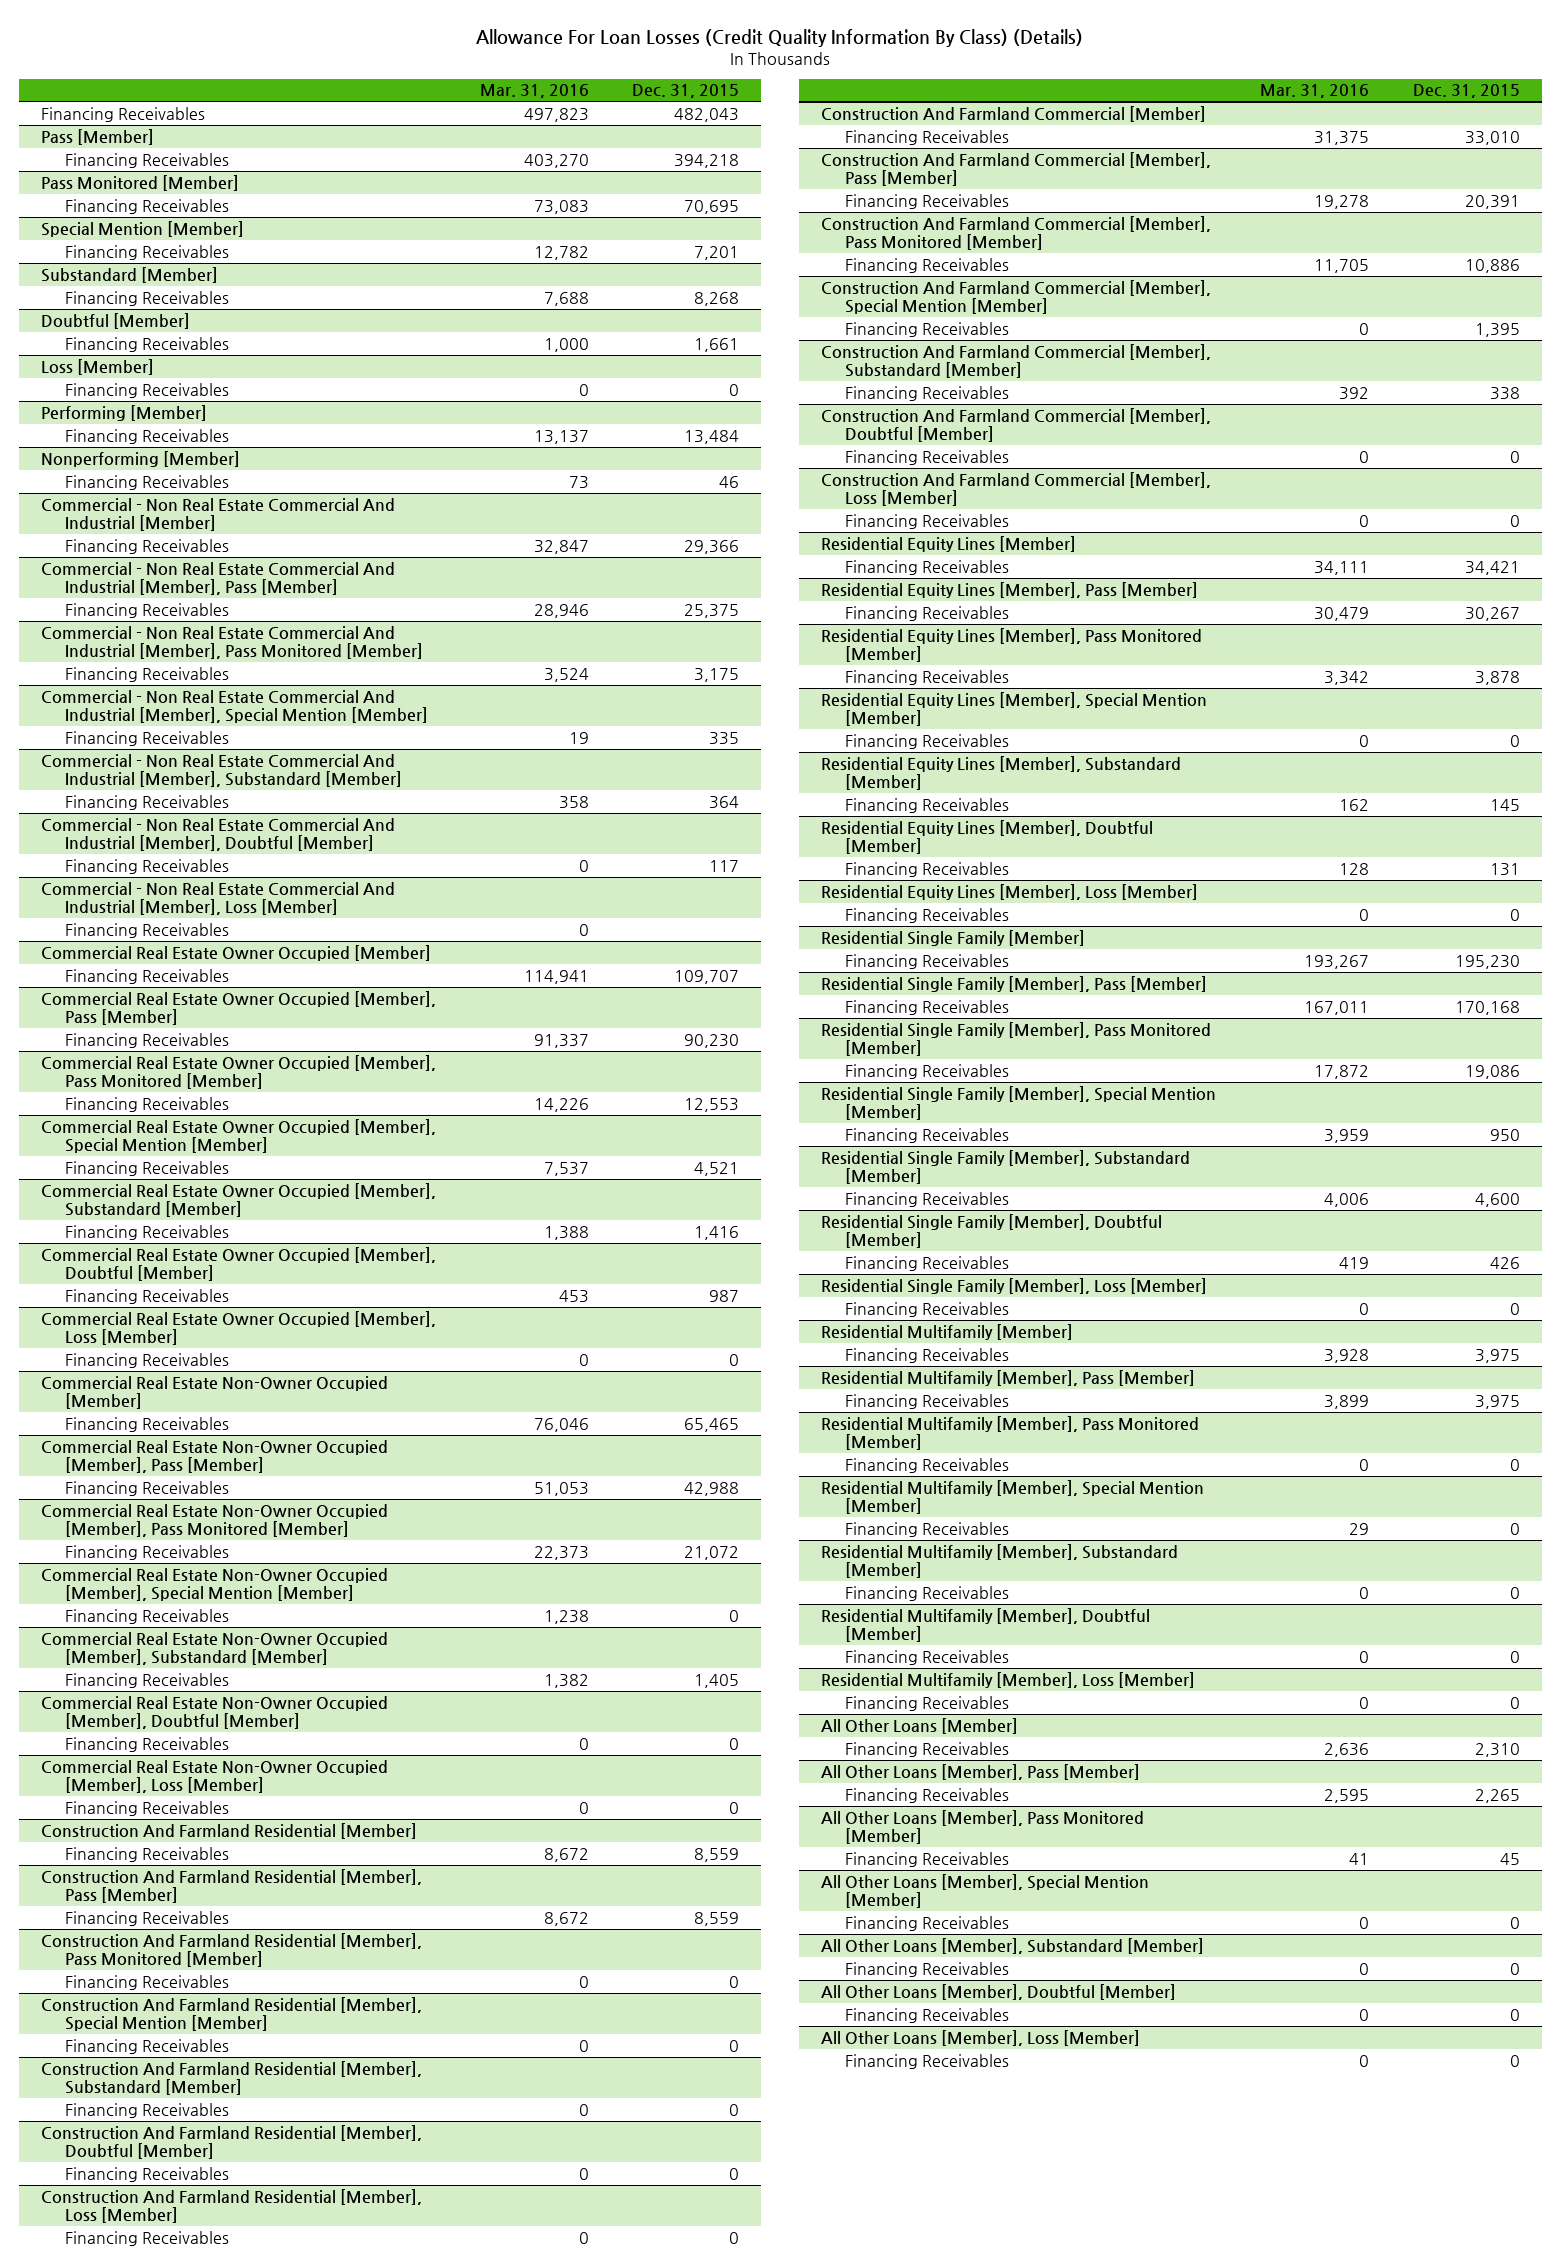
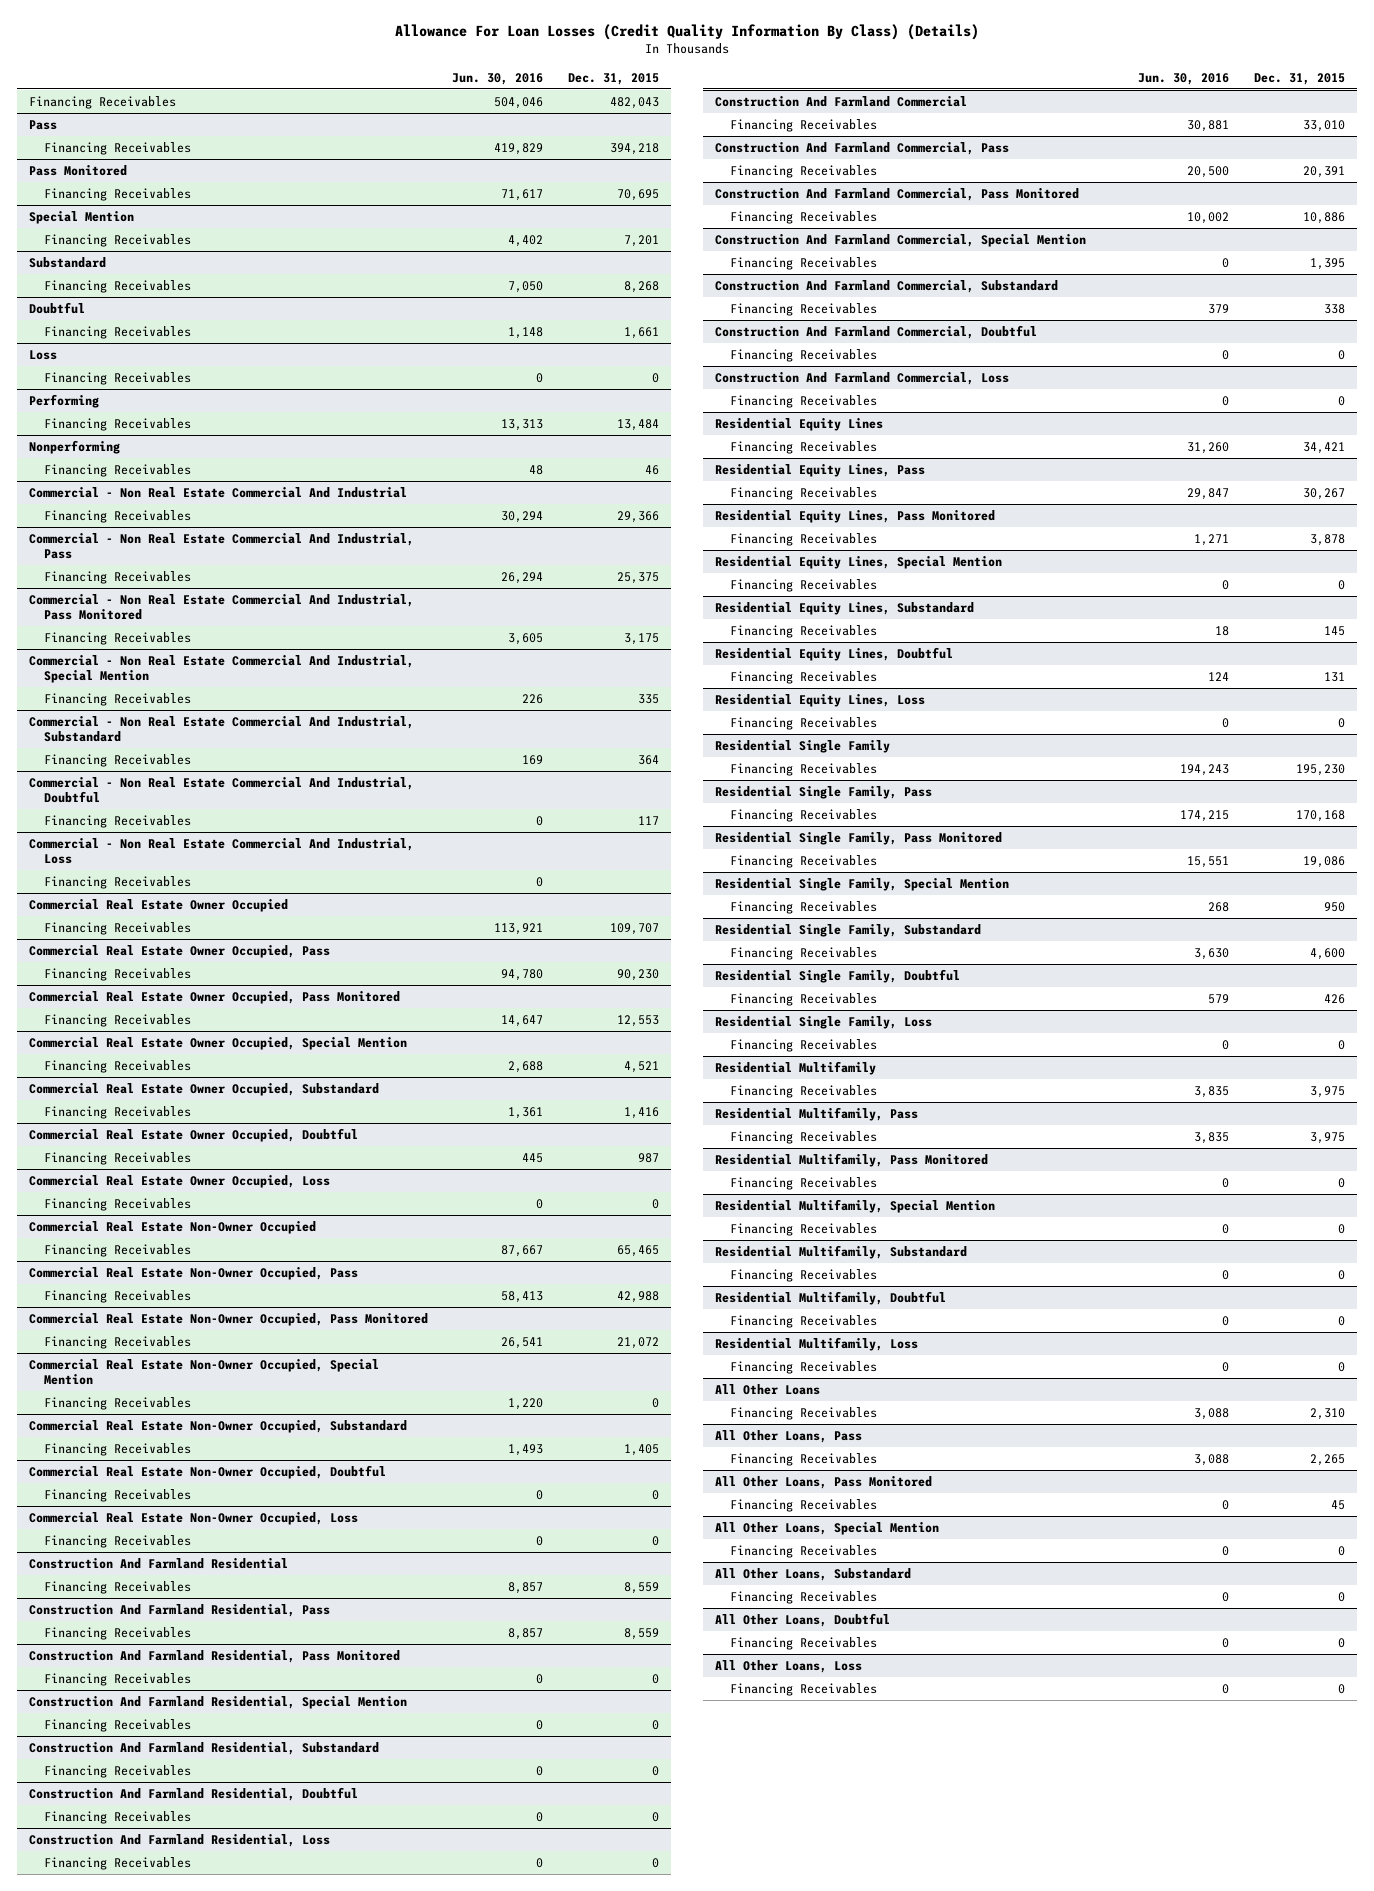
[479,84,589,99] Mar. 31, 2016 -> none
none -> [452,72,544,85] Jun. 30, 2016
[40,128,154,145] Pass [Member] -> [28,119,57,130] Pass
[40,174,239,191] Pass Monitored [Member] -> [28,164,127,176] Pass Monitored
[40,220,244,237] Special Mention [Member] -> [28,210,134,224] Special Mention
[40,266,218,283] Substandard [Member] -> [28,256,106,268] Substandard
[40,312,190,329] Doubtful [Member] -> [28,301,85,314] Doubtful
[40,358,154,375] Loss [Member] -> [28,349,57,360] Loss
[40,404,207,421] Performing [Member] -> [28,393,99,408] Performing
[40,450,240,467] Nonperforming [Member] -> [28,439,120,454] Nonperforming
[40,497,395,531] Commercial - Non Real Estate Commercial And Industrial [Member] -> [28,486,407,498] Commercial - Non Real Estate Commercial And Industrial
[40,561,395,595] Commercial - Non Real Estate Commercial And Industrial [Member], Pass [Member] -> [28,532,414,560] Commercial - Non Real Estate Commercial And Industrial, Pass
[40,625,423,659] Commercial - Non Real Estate Commercial And Industrial [Member], Pass Monitored [Member] -> [28,593,414,621] Commercial - Non Real Estate Commercial And Industrial, Pass Monitored
[40,689,428,723] Commercial - Non Real Estate Commercial And Industrial [Member], Special Mention [Member] -> [28,654,414,684] Commercial - Non Real Estate Commercial And Industrial, Special Mention
[40,753,402,787] Commercial - Non Real Estate Commercial And Industrial [Member], Substandard [Member] -> [28,715,414,743] Commercial - Non Real Estate Commercial And Industrial, Substandard
[40,817,395,851] Commercial - Non Real Estate Commercial And Industrial [Member], Doubtful [Member] -> [28,776,414,804] Commercial - Non Real Estate Commercial And Industrial, Doubtful
[40,881,395,915] Commercial - Non Real Estate Commercial And Industrial [Member], Loss [Member] -> [28,837,414,865] Commercial - Non Real Estate Commercial And Industrial, Loss
[40,944,431,961] Commercial Real Estate Owner Occupied [Member] -> [28,898,288,912] Commercial Real Estate Owner Occupied
[40,990,436,1025] Commercial Real Estate Owner Occupied [Member], Pass [Member] -> [28,944,330,958] Commercial Real Estate Owner Occupied, Pass
[40,1054,436,1089] Commercial Real Estate Owner Occupied [Member], Pass Monitored [Member] -> [28,990,400,1004] Commercial Real Estate Owner Occupied, Pass Monitored
[40,1118,436,1153] Commercial Real Estate Owner Occupied [Member], Special Mention [Member] -> [28,1036,407,1050] Commercial Real Estate Owner Occupied, Special Mention
[40,1182,436,1217] Commercial Real Estate Owner Occupied [Member], Substandard [Member] -> [28,1082,379,1096] Commercial Real Estate Owner Occupied, Substandard
[40,1246,436,1281] Commercial Real Estate Owner Occupied [Member], Doubtful [Member] -> [28,1127,358,1142] Commercial Real Estate Owner Occupied, Doubtful
[40,1310,436,1345] Commercial Real Estate Owner Occupied [Member], Loss [Member] -> [28,1174,330,1188] Commercial Real Estate Owner Occupied, Loss
[40,1375,388,1409] Commercial Real Estate Non-Owner Occupied [Member] -> [28,1220,316,1234] Commercial Real Estate Non-Owner Occupied
[40,1439,388,1473] Commercial Real Estate Non-Owner Occupied [Member], Pass [Member] -> [28,1266,358,1280] Commercial Real Estate Non-Owner Occupied, Pass
[40,1503,388,1537] Commercial Real Estate Non-Owner Occupied [Member], Pass Monitored [Member] -> [28,1312,428,1326] Commercial Real Estate Non-Owner Occupied, Pass Monitored
[40,1567,388,1601] Commercial Real Estate Non-Owner Occupied [Member], Special Mention [Member] -> [28,1358,379,1386] Commercial Real Estate Non-Owner Occupied, Special Mention
[40,1631,388,1665] Commercial Real Estate Non-Owner Occupied [Member], Substandard [Member] -> [28,1419,407,1433] Commercial Real Estate Non-Owner Occupied, Substandard
[40,1695,388,1729] Commercial Real Estate Non-Owner Occupied [Member], Doubtful [Member] -> [28,1464,386,1479] Commercial Real Estate Non-Owner Occupied, Doubtful
[40,1759,388,1793] Commercial Real Estate Non-Owner Occupied [Member], Loss [Member] -> [28,1511,358,1525] Commercial Real Estate Non-Owner Occupied, Loss
[40,1822,417,1839] Construction And Farmland Residential [Member] -> [28,1557,288,1569] Construction And Farmland Residential
[40,1868,422,1903] Construction And Farmland Residential [Member], Pass [Member] -> [28,1603,330,1617] Construction And Farmland Residential, Pass
[40,1932,422,1967] Construction And Farmland Residential [Member], Pass Monitored [Member] -> [28,1649,400,1663] Construction And Farmland Residential, Pass Monitored
[40,1996,422,2031] Construction And Farmland Residential [Member], Special Mention [Member] -> [28,1695,407,1709] Construction And Farmland Residential, Special Mention
[40,2060,422,2095] Construction And Farmland Residential [Member], Substandard [Member] -> [28,1741,379,1755] Construction And Farmland Residential, Substandard
[40,2124,422,2159] Construction And Farmland Residential [Member], Doubtful [Member] -> [28,1786,358,1801] Construction And Farmland Residential, Doubtful
[40,2188,422,2223] Construction And Farmland Residential [Member], Loss [Member] -> [28,1833,330,1847] Construction And Farmland Residential, Loss
[821,105,1207,122] Construction And Farmland Commercial [Member] -> [714,95,967,107] Construction And Farmland Commercial
[821,151,1212,186] Construction And Farmland Commercial [Member], Pass [Member] -> [714,141,1009,155] Construction And Farmland Commercial, Pass
[821,215,1212,250] Construction And Farmland Commercial [Member], Pass Monitored [Member] -> [714,187,1079,201] Construction And Farmland Commercial, Pass Monitored
[821,279,1212,314] Construction And Farmland Commercial [Member], Special Mention [Member] -> [714,233,1086,247] Construction And Farmland Commercial, Special Mention
[821,343,1212,378] Construction And Farmland Commercial [Member], Substandard [Member] -> [714,279,1058,293] Construction And Farmland Commercial, Substandard
[821,407,1212,442] Construction And Farmland Commercial [Member], Doubtful [Member] -> [714,324,1037,339] Construction And Farmland Commercial, Doubtful
[821,471,1212,506] Construction And Farmland Commercial [Member], Loss [Member] -> [714,371,1009,385] Construction And Farmland Commercial, Loss
[821,535,1077,552] Residential Equity Lines [Member] -> [714,417,883,431] Residential Equity Lines
[821,581,1199,598] Residential Equity Lines [Member], Pass [Member] -> [714,463,925,477] Residential Equity Lines, Pass
[821,627,1203,662] Residential Equity Lines [Member], Pass Monitored [Member] -> [714,509,995,523] Residential Equity Lines, Pass Monitored
[821,691,1208,726] Residential Equity Lines [Member], Special Mention [Member] -> [714,555,1002,569] Residential Equity Lines, Special Mention
[821,755,1182,790] Residential Equity Lines [Member], Substandard [Member] -> [714,601,974,615] Residential Equity Lines, Substandard
[821,819,1154,854] Residential Equity Lines [Member], Doubtful [Member] -> [714,646,953,661] Residential Equity Lines, Doubtful
[821,883,1199,900] Residential Equity Lines [Member], Loss [Member] -> [714,693,925,707] Residential Equity Lines, Loss
[821,929,1086,946] Residential Single Family [Member] -> [714,739,890,753] Residential Single Family
[821,975,1208,992] Residential Single Family [Member], Pass [Member] -> [714,785,932,799] Residential Single Family, Pass
[821,1021,1212,1056] Residential Single Family [Member], Pass Monitored [Member] -> [714,831,1002,845] Residential Single Family, Pass Monitored
[821,1085,1217,1120] Residential Single Family [Member], Special Mention [Member] -> [714,877,1009,891] Residential Single Family, Special Mention
[821,1149,1191,1184] Residential Single Family [Member], Substandard [Member] -> [714,923,981,937] Residential Single Family, Substandard
[821,1213,1163,1248] Residential Single Family [Member], Doubtful [Member] -> [714,968,960,983] Residential Single Family, Doubtful
[821,1277,1208,1294] Residential Single Family [Member], Loss [Member] -> [714,1015,932,1029] Residential Single Family, Loss
[821,1323,1074,1340] Residential Multifamily [Member] -> [714,1060,876,1075] Residential Multifamily
[821,1369,1196,1386] Residential Multifamily [Member], Pass [Member] -> [714,1106,918,1121] Residential Multifamily, Pass
[821,1415,1200,1450] Residential Multifamily [Member], Pass Monitored [Member] -> [714,1152,988,1167] Residential Multifamily, Pass Monitored
[821,1479,1205,1514] Residential Multifamily [Member], Special Mention [Member] -> [714,1198,995,1213] Residential Multifamily, Special Mention
[821,1543,1179,1578] Residential Multifamily [Member], Substandard [Member] -> [714,1244,967,1259] Residential Multifamily, Substandard
[821,1607,1151,1642] Residential Multifamily [Member], Doubtful [Member] -> [714,1290,946,1305] Residential Multifamily, Doubtful
[821,1671,1196,1688] Residential Multifamily [Member], Loss [Member] -> [714,1336,918,1351] Residential Multifamily, Loss
[821,1717,1019,1734] All Other Loans [Member] -> [714,1383,820,1395] All Other Loans
[821,1763,1141,1780] All Other Loans [Member], Pass [Member] -> [714,1429,862,1443] All Other Loans, Pass
[821,1809,1145,1844] All Other Loans [Member], Pass Monitored [Member] -> [714,1475,932,1489] All Other Loans, Pass Monitored
[821,1873,1150,1908] All Other Loans [Member], Special Mention [Member] -> [714,1521,939,1535] All Other Loans, Special Mention
[821,1937,1205,1954] All Other Loans [Member], Substandard [Member] -> [714,1567,911,1581] All Other Loans, Substandard
[821,1983,1177,2000] All Other Loans [Member], Doubtful [Member] -> [714,1612,890,1627] All Other Loans, Doubtful
[821,2029,1141,2046] All Other Loans [Member], Loss [Member] -> [714,1659,862,1673] All Other Loans, Loss

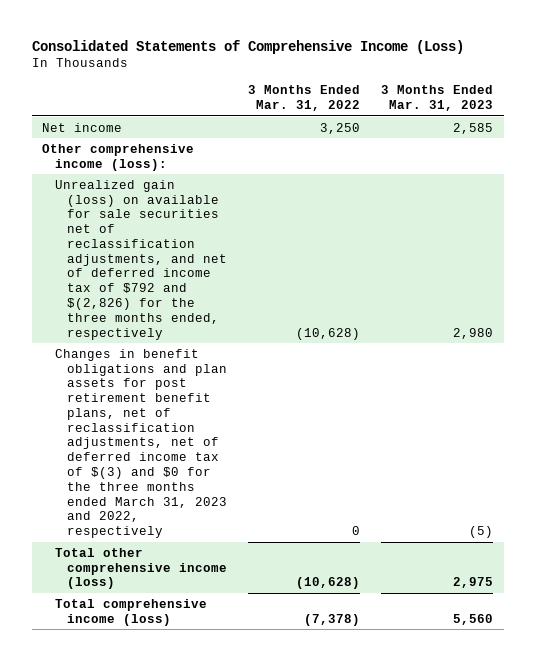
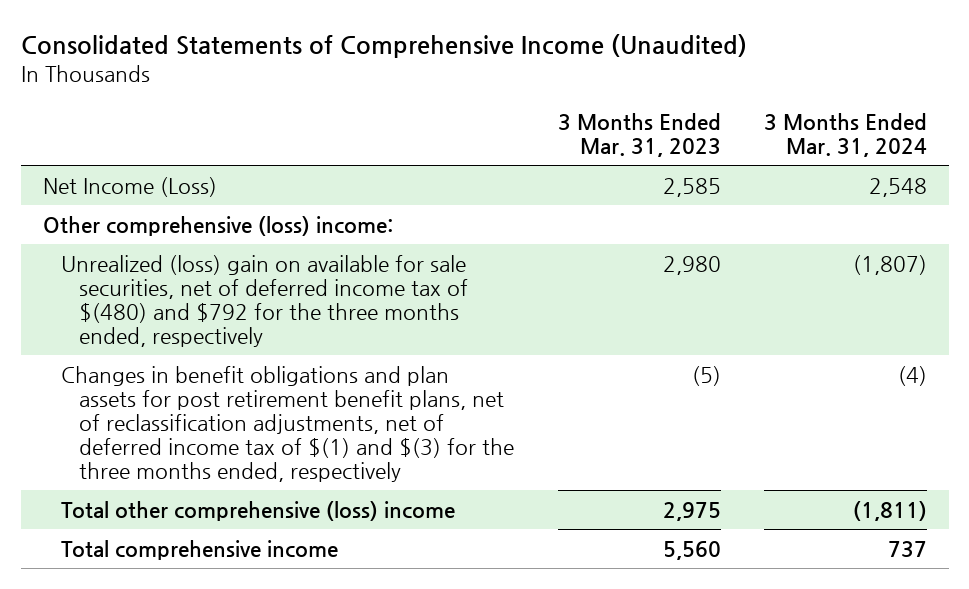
[31,39,464,54] Consolidated Statements of Comprehensive Income (Loss) -> [20,34,747,59] Consolidated Statements of Comprehensive Income (Unaudited)
[248,85,361,112] 3 Months Ended Mar. 31, 2022 -> none
none -> [763,113,927,158] 3 Months Ended Mar. 31, 2024
[41,122,122,132] Net income -> [42,176,217,197] Net Income (Loss)
[41,143,194,171] Other comprehensive income (loss): -> [42,215,393,236] Other comprehensive (loss) income:
[54,179,228,340] Unrealized gain (loss) on available for sale securities net of reclassification adjustments, and net of deferred income tax of $792 and $(2,826) for the three months ended, respectively -> [60,254,469,347] Unrealized (loss) gain on available for sale securities, net of deferred income tax of $(480) and $792 for the three months ended, respectively
[54,348,228,539] Changes in benefit obligations and plan assets for post retirement benefit plans, net of reclassification adjustments, net of deferred income tax of $(3) and $0 for the three months ended March 31, 2023 and 2022, respectively -> [60,365,515,482] Changes in benefit obligations and plan assets for post retirement benefit plans, net of reclassification adjustments, net of deferred income tax of $(1) and $(3) for the three months ended, respectively
[54,547,228,590] Total other comprehensive income (loss) -> [60,500,455,521] Total other comprehensive (loss) income
[54,598,207,626] Total comprehensive income (loss) -> [60,539,338,560] Total comprehensive income

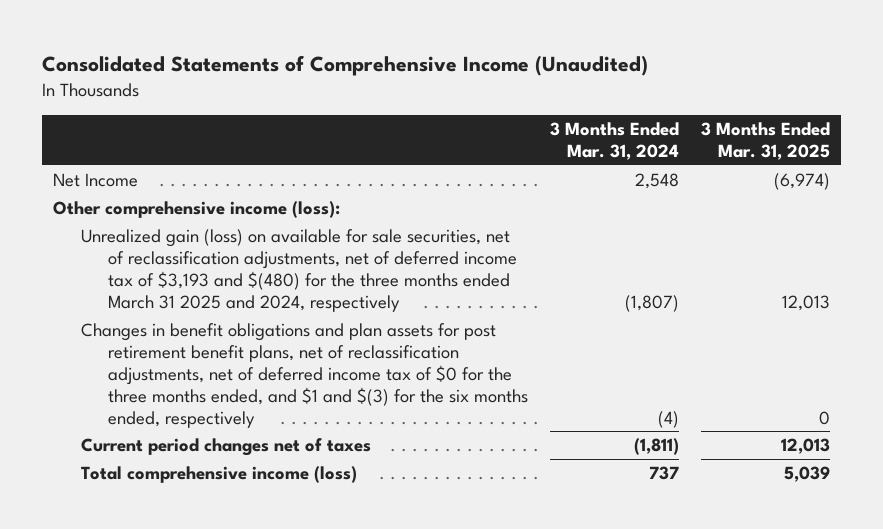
[557,113,721,158] 3 Months Ended Mar. 31, 2023 -> none
none -> [700,121,830,160] 3 Months Ended Mar. 31, 2025
[42,176,217,197] Net Income (Loss) -> [53,173,139,188] Net Income
[42,215,393,236] Other comprehensive (loss) income: -> [53,201,341,219] Other comprehensive income (loss):
[60,254,469,347] Unrealized (loss) gain on available for sale securities, net of deferred income tax of $(480) and $792 for the three months ended, respectively -> [80,229,517,312] Unrealized gain (loss) on available for sale securities, net of reclassification adjustments, net of deferred income tax of $3,193 and $(480) for the three months ended March 31 2025 and 2024, respectively
[60,365,515,482] Changes in benefit obligations and plan assets for post retirement benefit plans, net of reclassification adjustments, net of deferred income tax of $(1) and $(3) for the three months ended, respectively -> [80,323,528,428] Changes in benefit obligations and plan assets for post retirement benefit plans, net of reclassification adjustments, net of deferred income tax of $0 for the three months ended, and $1 and $(3) for the six months ended, respectively
[60,500,455,521] Total other comprehensive (loss) income -> [80,438,371,457] Current period changes net of taxes
[60,539,338,560] Total comprehensive income -> [80,466,357,484] Total comprehensive income (loss)

